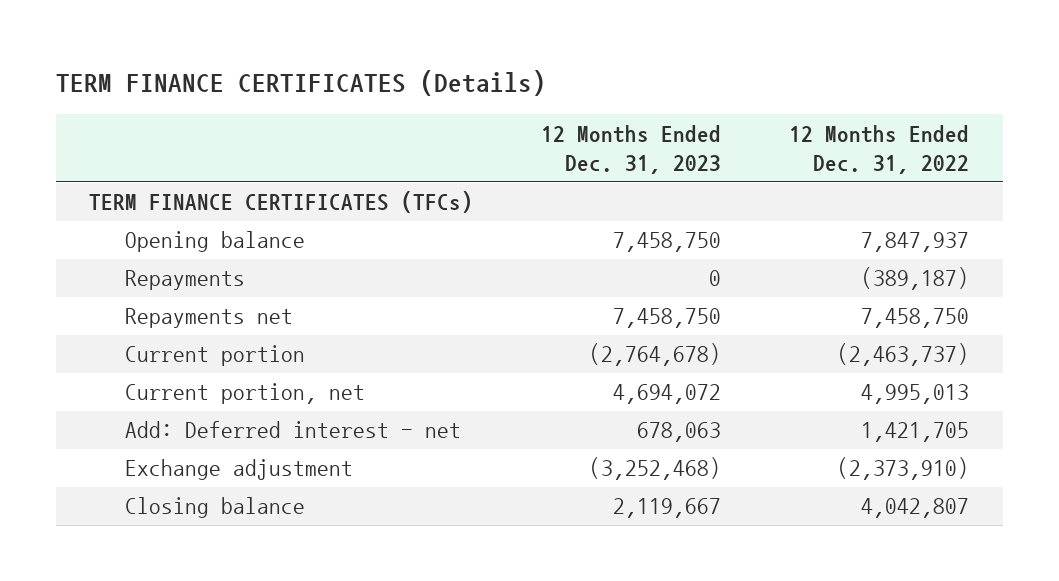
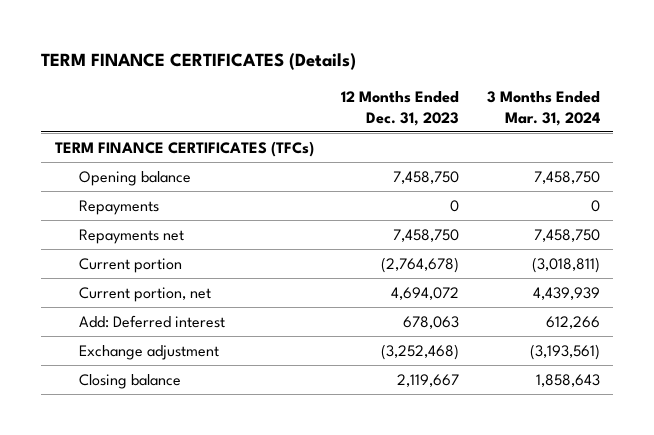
[789,124,970,175] 12 Months Ended Dec. 31, 2022 -> none
none -> [486,91,600,126] 3 Months Ended Mar. 31, 2024
[124,421,461,439] Add: Deferred interest - net -> [79,314,226,328] Add: Deferred interest

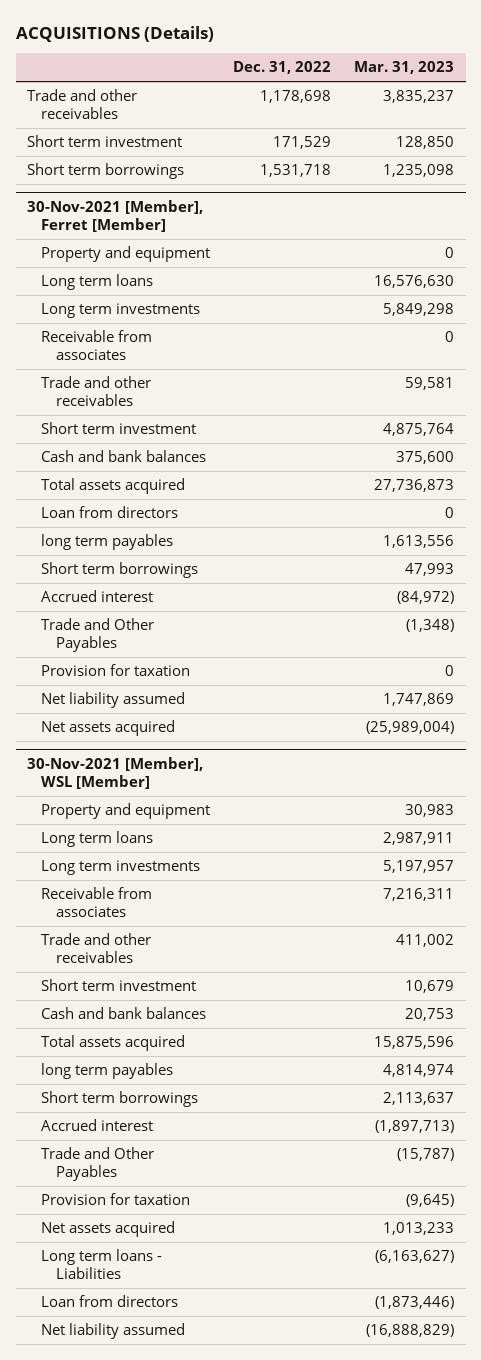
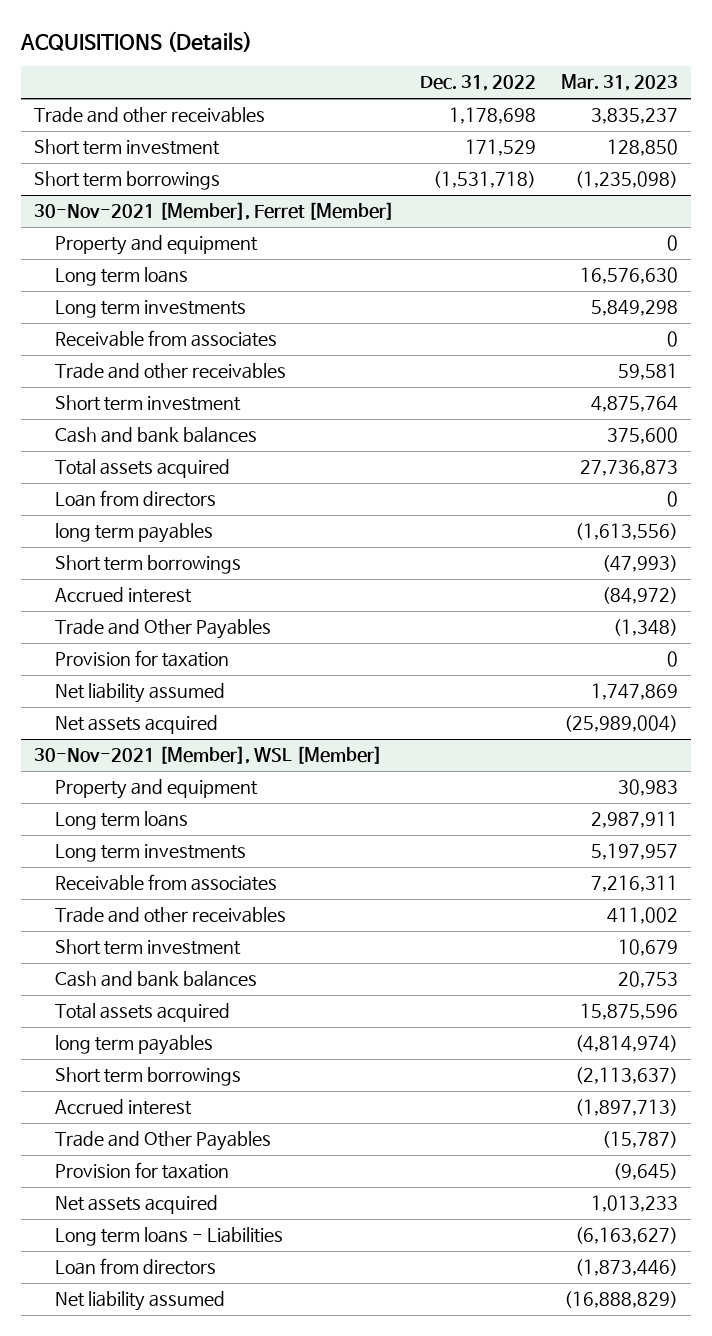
[260,164,332,178] 1,531,718 -> [432,171,536,189] (1,531,718)
[383,164,455,178] 1,235,098 -> [575,171,679,189] (1,235,098)
[383,535,455,549] 1,613,556 -> [575,523,679,541] (1,613,556)
[405,563,455,577] 47,993 -> [602,555,679,573] (47,993)
[383,1064,455,1078] 4,814,974 -> [575,1035,679,1053] (4,814,974)
[383,1092,455,1106] 2,113,637 -> [575,1067,679,1085] (2,113,637)

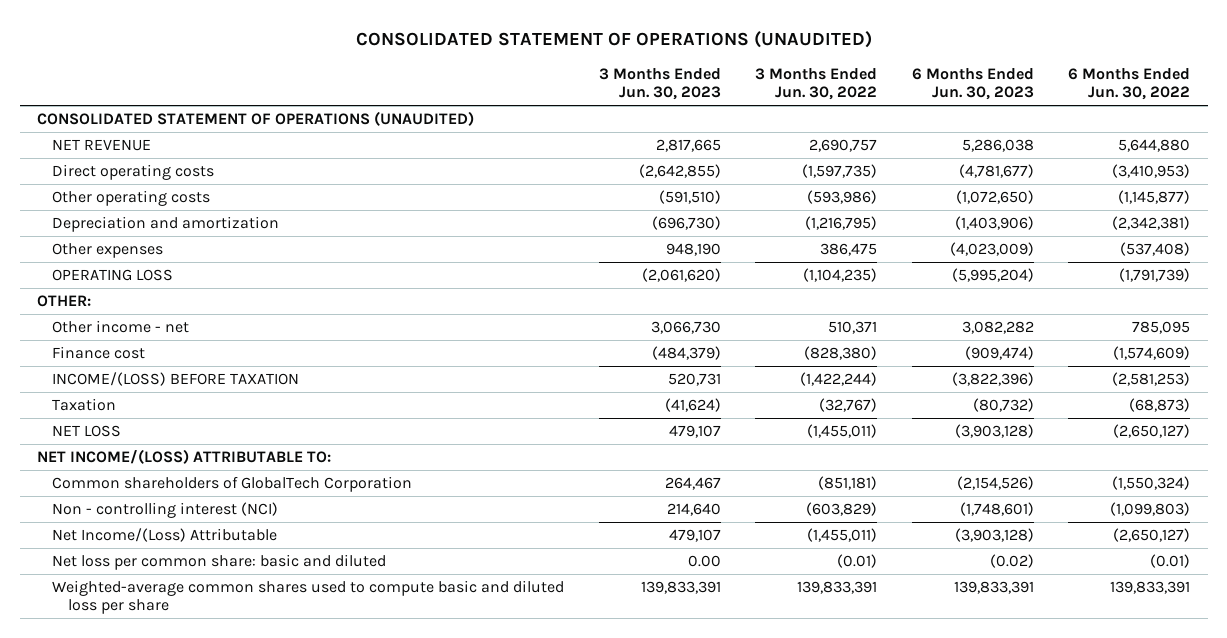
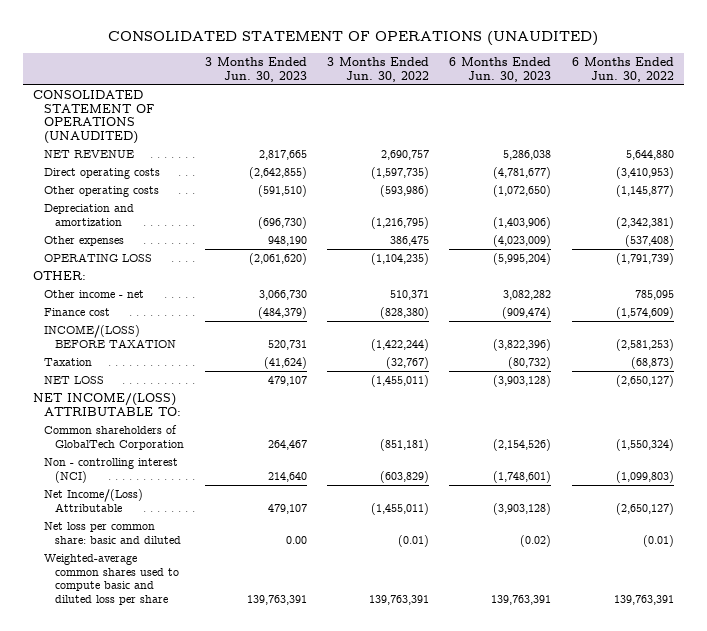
[640,581,721,595] 139,833,391 -> [246,594,307,605] 139,763,391
[797,581,878,595] 139,833,391 -> [368,594,429,605] 139,763,391
[953,581,1034,595] 139,833,391 -> [491,594,552,605] 139,763,391
[1110,581,1191,595] 139,833,391 -> [613,594,674,605] 139,763,391

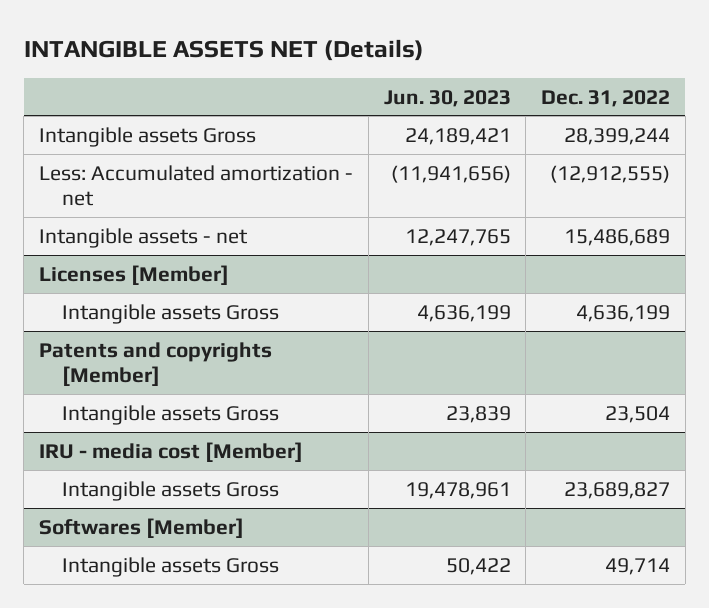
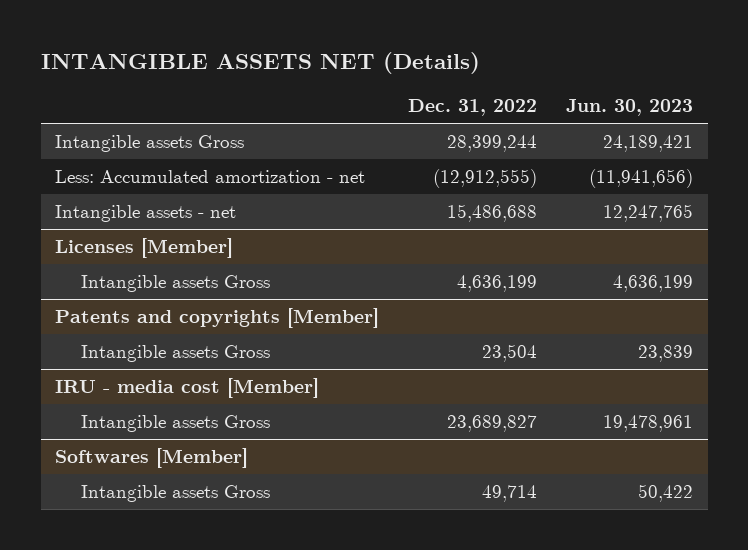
[564,228,671,246] 15,486,689 -> [447,204,538,223] 15,486,688

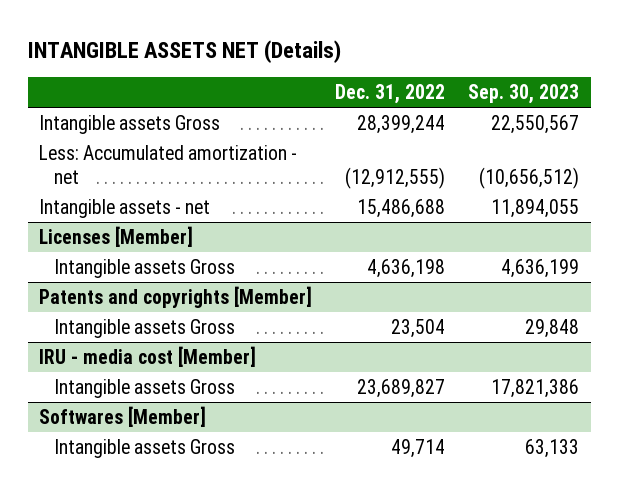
[566,98,694,116] Jun. 30, 2023 -> none
none -> [468,84,580,105] Sep. 30, 2023
[457,275,538,293] 4,636,199 -> [367,258,446,278] 4,636,198

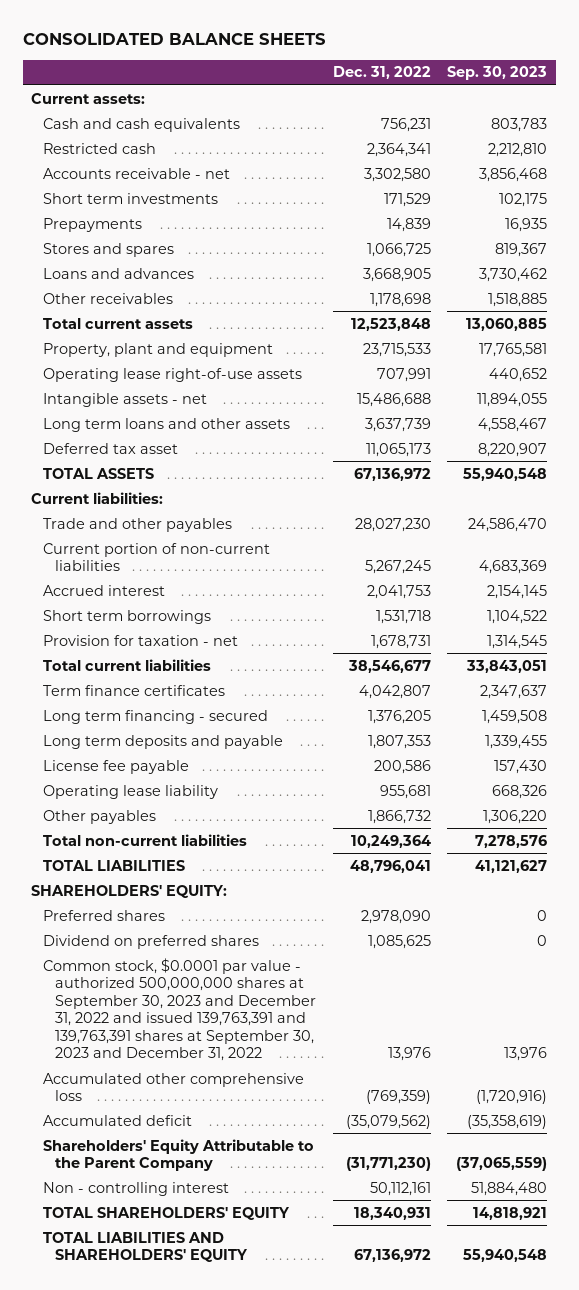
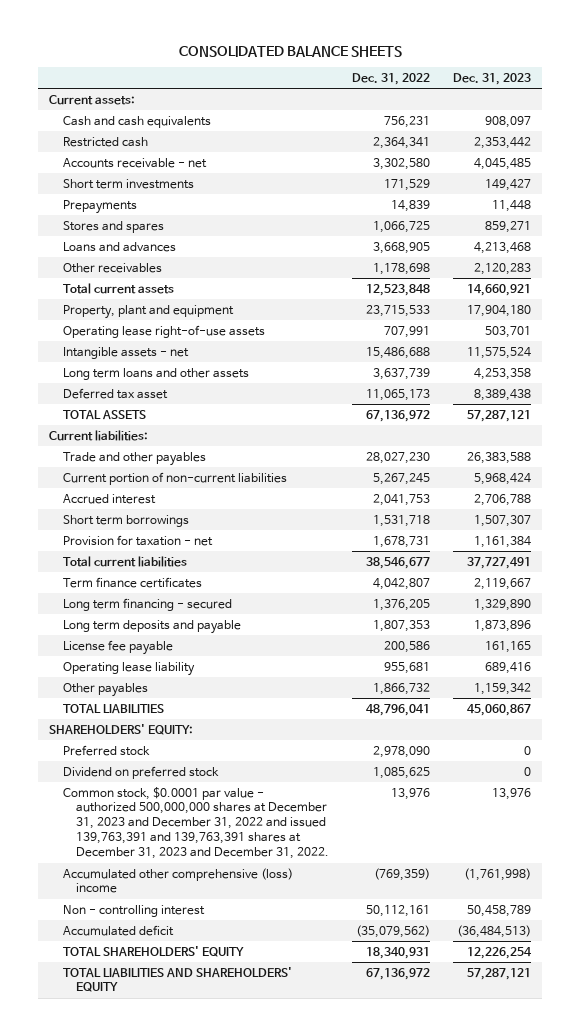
[447,66,548,81] Sep. 30, 2023 -> none
none -> [452,72,531,85] Dec. 31, 2023
[42,833,247,846] Total non-current liabilities -> none
[42,1138,314,1172] Shareholders' Equity Attributable to the Parent Company -> none
[42,909,165,921] Preferred shares -> [62,744,150,756] Preferred stock
[42,934,259,949] Dividend on preferred shares -> [62,765,219,779] Dividend on preferred stock
[42,957,316,1062] Common stock, $0.0001 par value - authorized 500,000,000 shares at September 30, 2023 and December 31, 2022 and issued 139,763,391 and 139,763,391 shares at September 30, 2023 and December 31, 2022 -> [62,786,330,860] Common stock, $0.0001 par value - authorized 500,000,000 shares at December 31, 2023 and December 31, 2022 and issued 139,763,391 and 139,763,391 shares at December 31, 2023 and December 31, 2022.
[42,1072,304,1102] Accumulated other comprehensive loss -> [62,867,293,894] Accumulated other comprehensive (loss) income
[42,1114,192,1126] Accumulated deficit -> [62,924,174,936] Accumulated deficit

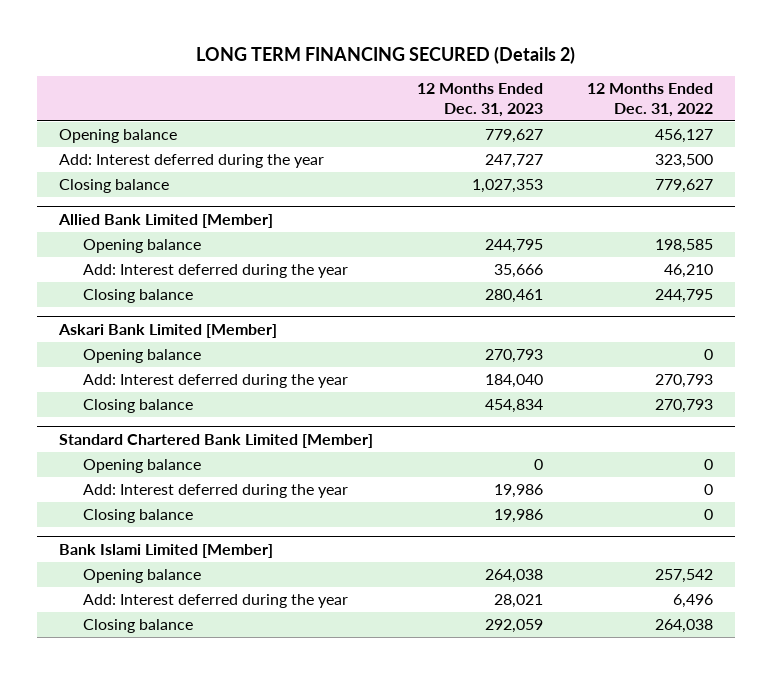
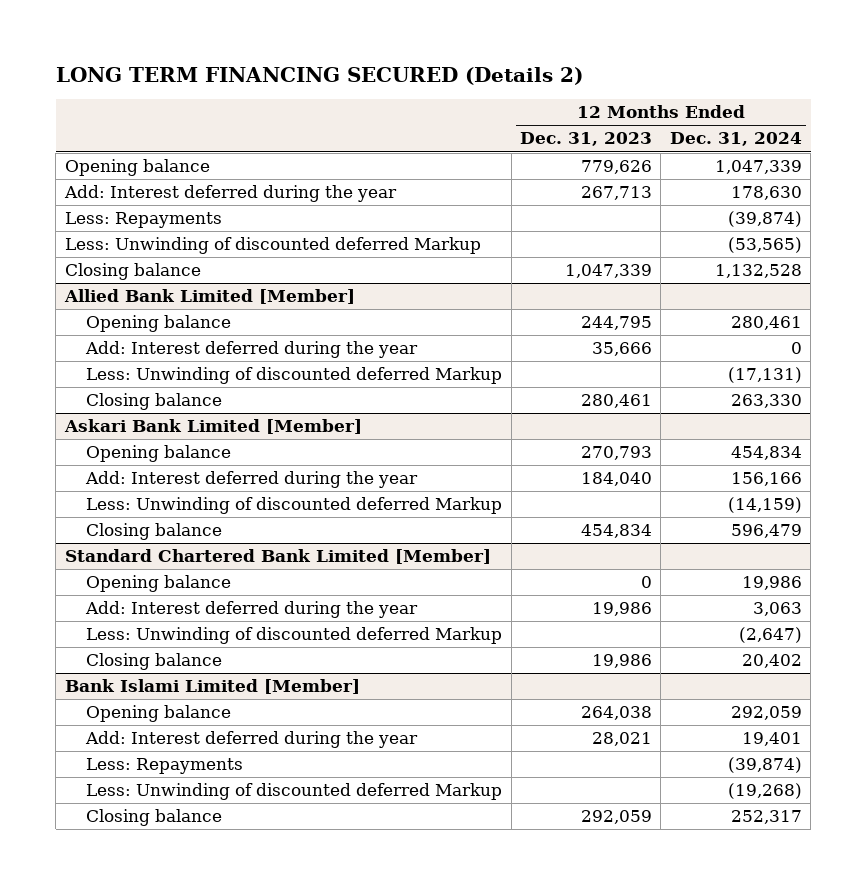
[587,83,714,117] 12 Months Ended Dec. 31, 2022 -> none
none -> [669,132,802,147] Dec. 31, 2024
[484,129,543,144] 779,627 -> [580,160,652,175] 779,626
[484,154,543,169] 247,727 -> [580,186,652,201] 267,713
none -> [64,212,222,229] Less: Repayments
none -> [64,237,481,255] Less: Unwinding of discounted deferred Markup
[471,179,543,194] 1,027,353 -> [564,264,652,279] 1,047,339
none -> [86,367,503,385] Less: Unwinding of discounted deferred Markup
none -> [86,497,503,515] Less: Unwinding of discounted deferred Markup
none -> [86,627,503,645] Less: Unwinding of discounted deferred Markup
none -> [86,758,244,775] Less: Repayments
none -> [86,783,503,801] Less: Unwinding of discounted deferred Markup

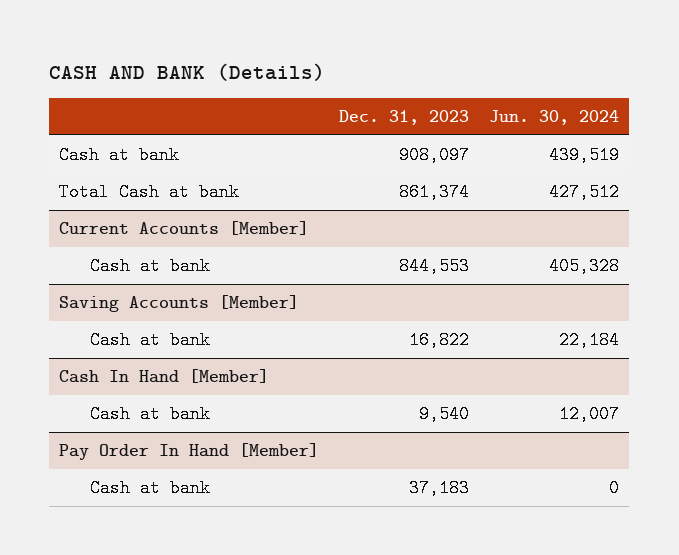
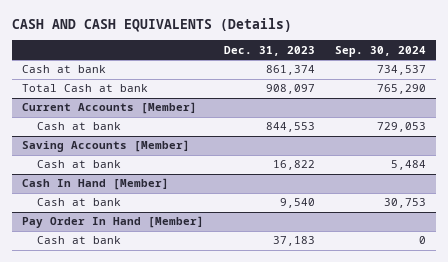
[49,62,326,81] CASH AND BANK (Details) -> [11,18,292,33] CASH AND CASH EQUIVALENTS (Details)
[489,110,620,126] Jun. 30, 2024 -> none
none -> [334,45,426,57] Sep. 30, 2024
[399,146,470,165] 908,097 -> [265,65,315,76] 861,374
[399,183,470,202] 861,374 -> [265,84,315,95] 908,097

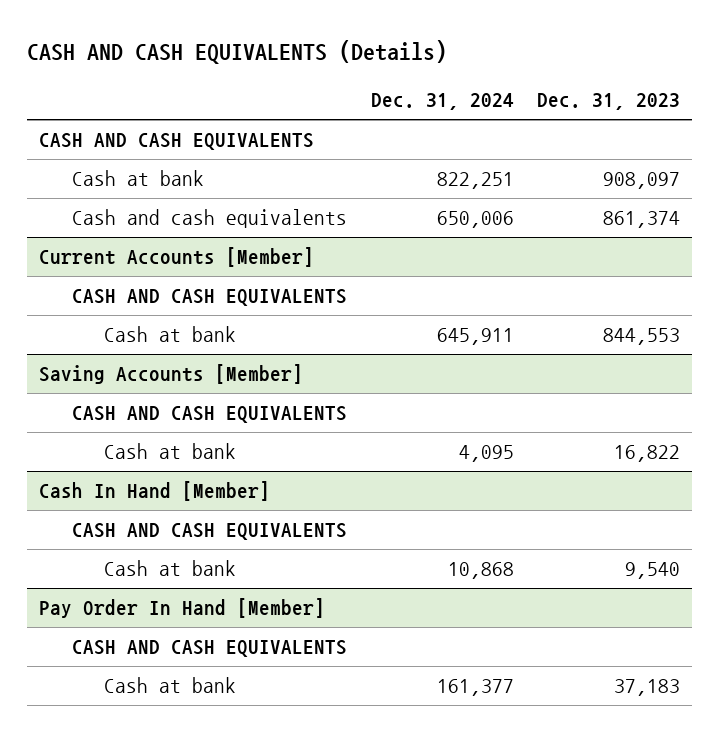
[334,45,426,57] Sep. 30, 2024 -> none
none -> [370,93,514,111] Dec. 31, 2024
[21,84,148,93] Total Cash at bank -> none
none -> [39,133,315,151] CASH AND CASH EQUIVALENTS
[265,65,315,76] 861,374 -> [603,172,681,190] 908,097
none -> [71,209,347,229] Cash and cash equivalents
none -> [71,289,347,307] CASH AND CASH EQUIVALENTS
none -> [71,406,347,424] CASH AND CASH EQUIVALENTS
none -> [71,523,347,541] CASH AND CASH EQUIVALENTS
none -> [71,640,347,658] CASH AND CASH EQUIVALENTS

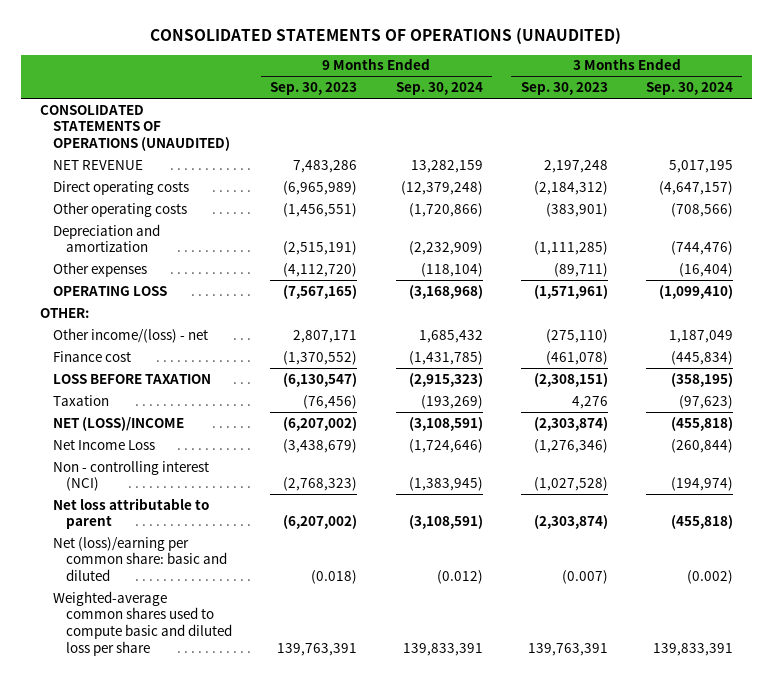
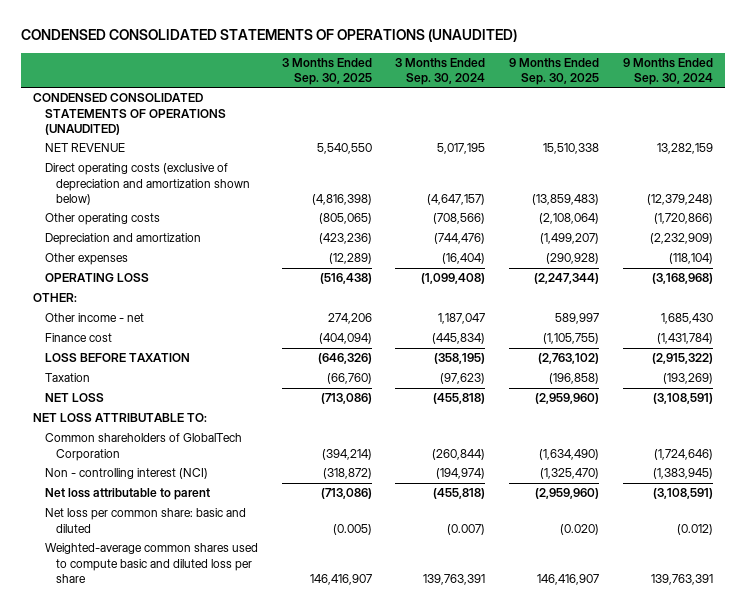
[150,28,622,46] CONSOLIDATED STATEMENTS OF OPERATIONS (UNAUDITED) -> [21,29,518,43] CONDENSED CONSOLIDATED STATEMENTS OF OPERATIONS (UNAUDITED)
[270,82,358,96] Sep. 30, 2023 -> none
[520,82,608,96] Sep. 30, 2023 -> none
none -> [281,57,372,86] 3 Months Ended Sep. 30, 2025
none -> [509,57,600,86] 9 Months Ended Sep. 30, 2025
[39,104,231,152] CONSOLIDATED STATEMENTS OF OPERATIONS (UNAUDITED) -> [33,93,226,135] CONDENSED CONSOLIDATED STATEMENTS OF OPERATIONS (UNAUDITED)
[53,180,190,195] Direct operating costs -> [44,163,251,205] Direct operating costs (exclusive of depreciation and amortization shown below)
[658,284,733,299] (1,099,410) -> [421,273,486,285] (1,099,408)
[53,327,209,343] Other income/(loss) - net -> [44,313,144,323] Other income - net
[418,329,483,343] 1,685,432 -> [661,313,714,325] 1,685,430
[668,329,733,343] 1,187,049 -> [438,313,486,325] 1,187,047
[408,350,483,365] (1,431,785) -> [657,333,714,345] (1,431,784)
[408,372,483,387] (2,915,323) -> [652,353,714,365] (2,915,322)
[53,416,185,431] NET (LOSS)/INCOME -> [44,393,104,403] NET LOSS
none -> [33,413,208,423] NET LOSS ATTRIBUTABLE TO:
[53,438,156,450] Net Income Loss -> [44,433,242,461] Common shareholders of GlobalTech Corporation
[53,536,228,582] Net (loss)/earning per common share: basic and diluted -> [44,508,246,533] Net loss per common share: basic and diluted
[686,570,733,585] (0.002) -> [447,523,486,535] (0.007)
[402,642,483,656] 139,833,391 -> [651,573,714,585] 139,763,391
[652,642,733,656] 139,833,391 -> [423,573,486,585] 139,763,391

